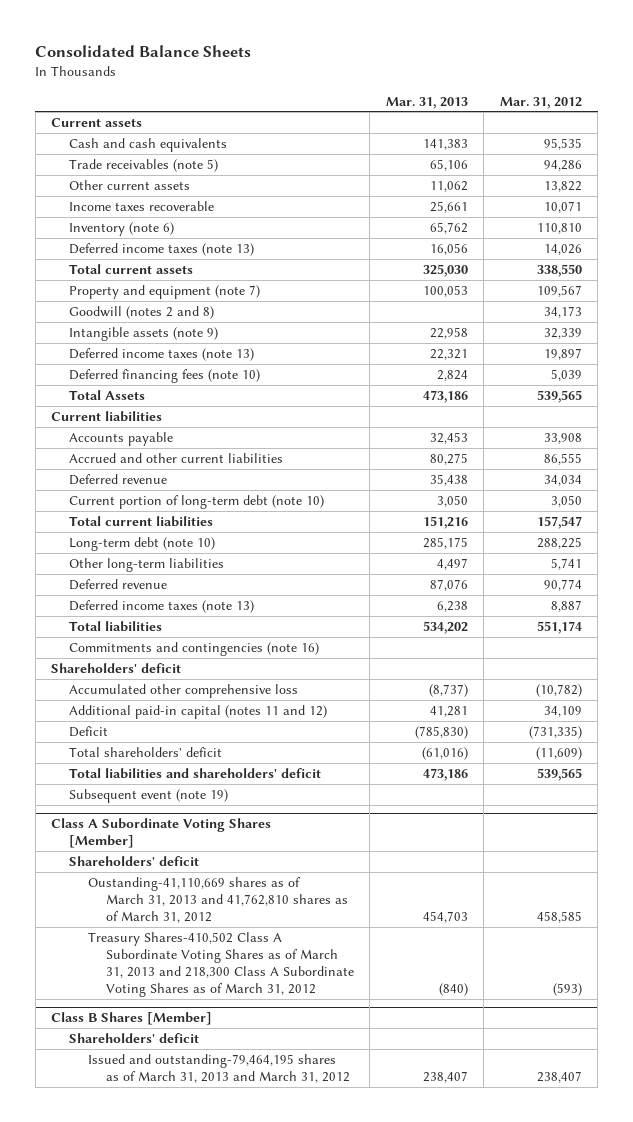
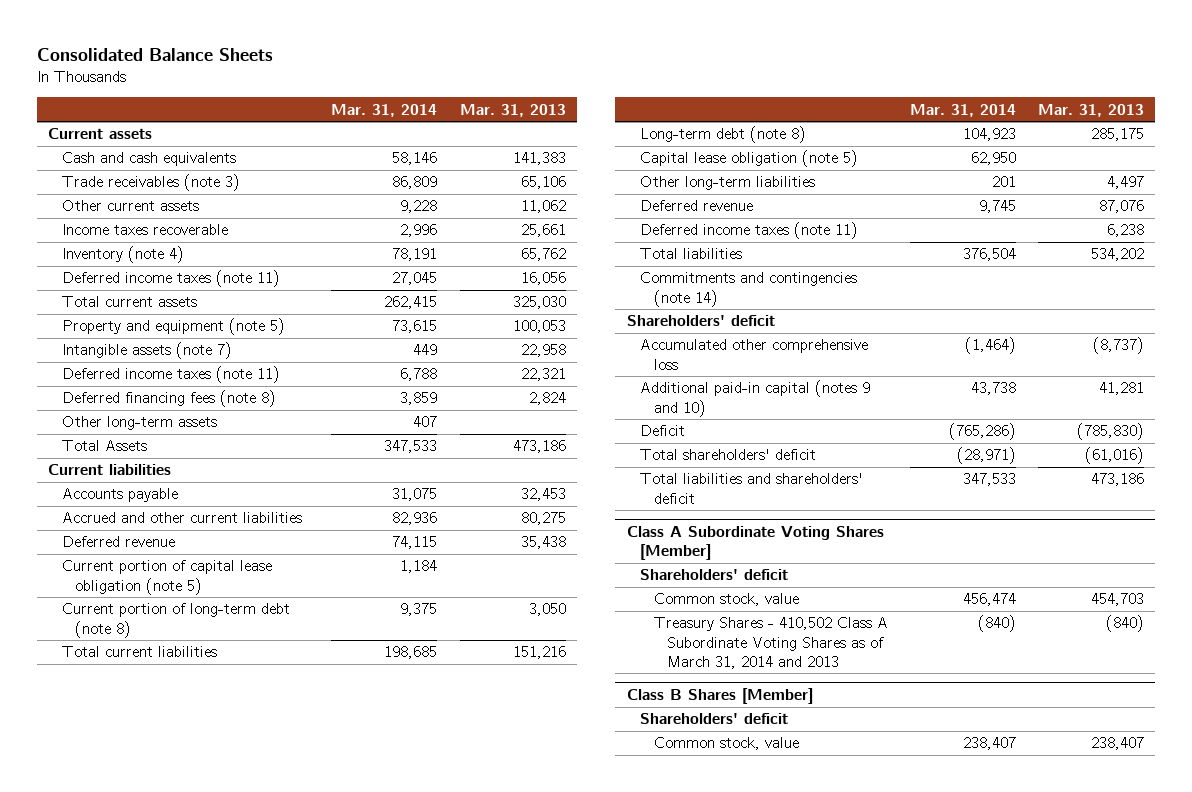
[499,96,582,109] Mar. 31, 2012 -> none
none -> [331,103,438,117] Mar. 31, 2014
[69,158,219,172] Trade receivables (note 5) -> [61,174,240,192] Trade receivables (note 3)
[69,221,175,236] Inventory (note 6) -> [61,246,184,264] Inventory (note 4)
[69,242,255,256] Deferred income taxes (note 13) -> [61,270,280,288] Deferred income taxes (note 11)
[69,305,215,319] Goodwill (notes 2 and 8) -> none
[69,284,261,299] Property and equipment (note 7) -> [61,318,285,336] Property and equipment (note 5)
[69,326,219,341] Intangible assets (note 9) -> [61,342,232,360] Intangible assets (note 7)
[69,347,255,361] Deferred income taxes (note 13) -> [61,366,280,384] Deferred income taxes (note 11)
[69,368,261,383] Deferred financing fees (note 10) -> [61,390,276,408] Deferred financing fees (note 8)
none -> [61,416,217,431] Other long-term assets
none -> [61,560,272,595] Current portion of capital lease obligation (note 5)
[69,494,325,509] Current portion of long-term debt (note 10) -> [61,603,290,638] Current portion of long-term debt (note 8)
[69,536,216,551] Long-term debt (note 10) -> [640,126,807,144] Long-term debt (note 8)
none -> [640,150,859,168] Capital lease obligation (note 5)
[69,599,255,613] Deferred income taxes (note 13) -> [640,222,859,240] Deferred income taxes (note 11)
[69,641,320,656] Commitments and contingencies (note 16) -> [640,272,858,307] Commitments and contingencies (note 14)
[69,704,328,719] Additional paid-in capital (notes 11 and 12) -> [640,380,871,417] Additional paid-in capital (notes 9 and 10)
[69,788,229,803] Subsequent event (note 19) -> none
[87,876,348,924] Oustanding-41,110,669 shares as of March 31, 2013 and 41,762,810 shares as of March 31, 2012 -> [653,593,799,607] Common stock, value
[87,931,354,998] Treasury Shares-410,502 Class A Subordinate Voting Shares as of March 31, 2013 and 218,300 Class A Subordinate Voting Shares as of March 31, 2012 -> [653,617,888,669] Treasury Shares - 410,502 Class A Subordinate Voting Shares as of March 31, 2014 and 2013
[87,1053,350,1083] Issued and outstanding-79,464,195 shares as of March 31, 2013 and March 31, 2012 -> [653,737,799,751] Common stock, value

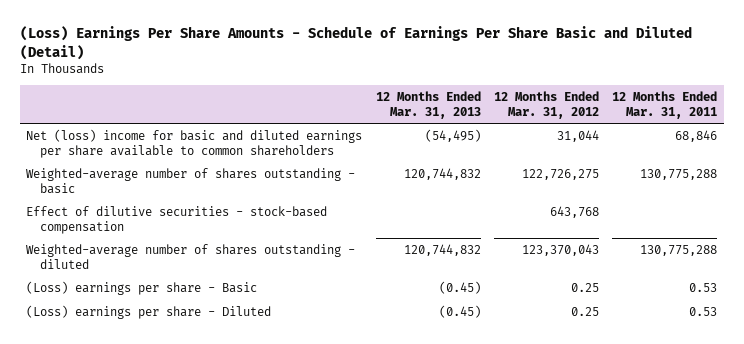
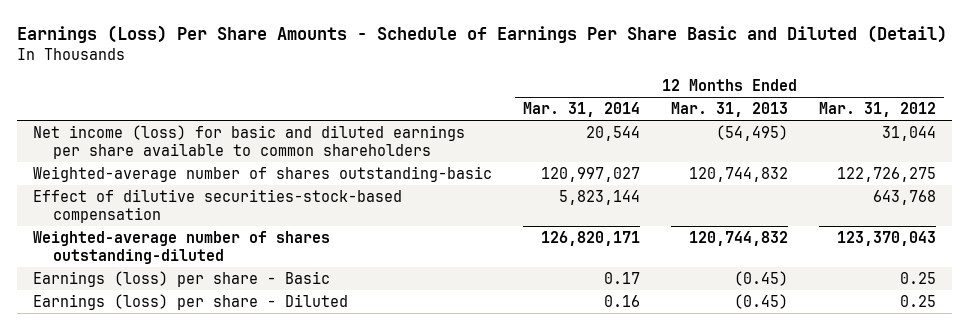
[19,26,692,60] (Loss) Earnings Per Share Amounts - Schedule of Earnings Per Share Basic and Diluted (Detail) -> [17,24,948,43] Earnings (Loss) Per Share Amounts - Schedule of Earnings Per Share Basic and Diluted (Detail)
[612,90,718,119] 12 Months Ended Mar. 31, 2011 -> none
none -> [522,101,640,117] Mar. 31, 2014
[26,128,363,158] Net (loss) income for basic and diluted earnings per share available to common shareholders -> [32,124,465,159] Net income (loss) for basic and diluted earnings per share available to common shareholders
[26,167,356,194] Weighted-average number of shares outstanding - basic -> [32,165,492,182] Weighted-average number of shares outstanding-basic
[26,205,328,234] Effect of dilutive securities - stock-based compensation -> [32,188,402,223] Effect of dilutive securities-stock-based compensation
[26,243,356,269] Weighted-average number of shares outstanding - diluted -> [32,230,330,264] Weighted-average number of shares outstanding-diluted
[26,280,258,295] (Loss) earnings per share - Basic -> [32,270,330,287] Earnings (loss) per share - Basic
[26,304,272,319] (Loss) earnings per share - Diluted -> [32,293,348,310] Earnings (loss) per share - Diluted

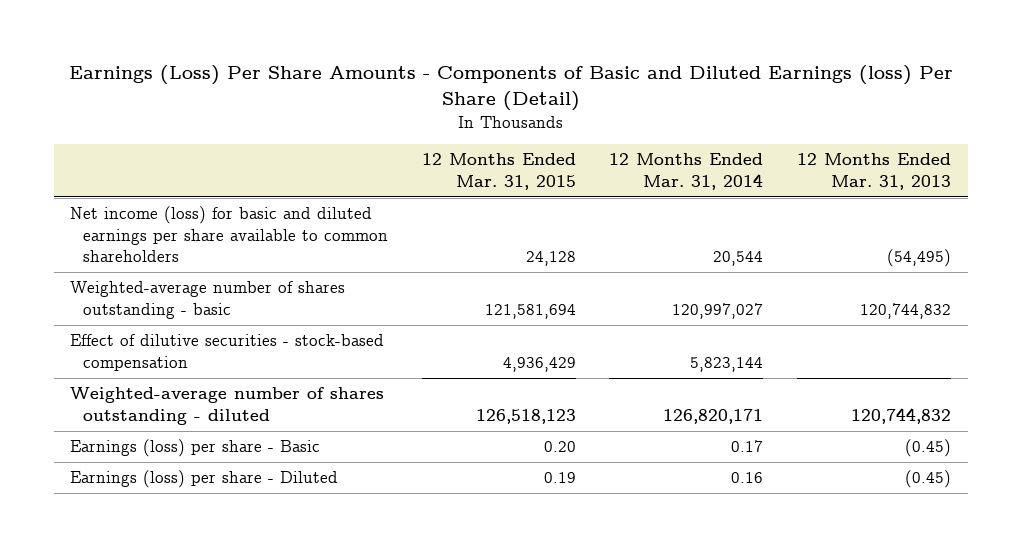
[17,24,948,43] Earnings (Loss) Per Share Amounts - Schedule of Earnings Per Share Basic and Diluted (Detail) -> [68,65,953,112] Earnings (Loss) Per Share Amounts - Components of Basic and Diluted Earnings (loss) Per Share (Detail)
[819,101,937,117] Mar. 31, 2012 -> none
none -> [421,153,576,191] 12 Months Ended Mar. 31, 2015
[32,165,492,182] Weighted-average number of shares outstanding-basic -> [70,281,346,319] Weighted-average number of shares outstanding - basic
[32,188,402,223] Effect of dilutive securities-stock-based compensation -> [70,334,385,371] Effect of dilutive securities - stock-based compensation
[32,230,330,264] Weighted-average number of shares outstanding-diluted -> [70,387,385,425] Weighted-average number of shares outstanding - diluted

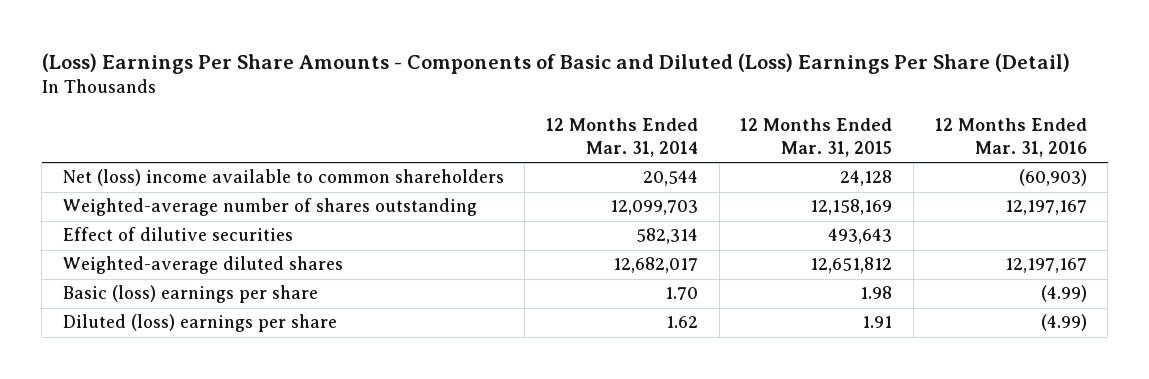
[68,65,953,112] Earnings (Loss) Per Share Amounts - Components of Basic and Diluted Earnings (loss) Per Share (Detail) -> [41,53,1070,75] (Loss) Earnings Per Share Amounts - Components of Basic and Diluted (Loss) Earnings Per Share (Detail)
[796,153,951,191] 12 Months Ended Mar. 31, 2013 -> none
none -> [934,118,1087,157] 12 Months Ended Mar. 31, 2016
[70,206,389,263] Net income (loss) for basic and diluted earnings per share available to common shareholders -> [62,169,504,187] Net (loss) income available to common shareholders
[70,281,346,319] Weighted-average number of shares outstanding - basic -> [62,198,477,217] Weighted-average number of shares outstanding
[484,303,576,319] 121,581,694 -> [810,199,893,216] 12,158,169
[672,302,764,319] 120,997,027 -> [610,200,699,216] 12,099,703
[70,334,385,371] Effect of dilutive securities - stock-based compensation -> [62,227,293,242] Effect of dilutive securities
[502,356,576,372] 4,936,429 -> [828,228,893,245] 493,643
[690,356,764,372] 5,823,144 -> [636,228,699,245] 582,314
[70,387,385,425] Weighted-average number of shares outstanding - diluted -> [62,256,343,275] Weighted-average diluted shares
[475,408,576,424] 126,518,123 -> [810,257,893,274] 12,651,812
[663,408,764,424] 126,820,171 -> [613,257,699,274] 12,682,017
[70,439,321,458] Earnings (loss) per share - Basic -> [62,285,318,304] Basic (loss) earnings per share
[543,441,576,453] 0.20 -> [860,286,893,300] 1.98
[731,440,764,453] 0.17 -> [665,287,699,301] 1.70
[70,470,339,489] Earnings (loss) per share - Diluted -> [62,314,337,333] Diluted (loss) earnings per share
[543,472,576,484] 0.19 -> [862,316,893,329] 1.91
[731,472,764,484] 0.16 -> [666,316,699,329] 1.62

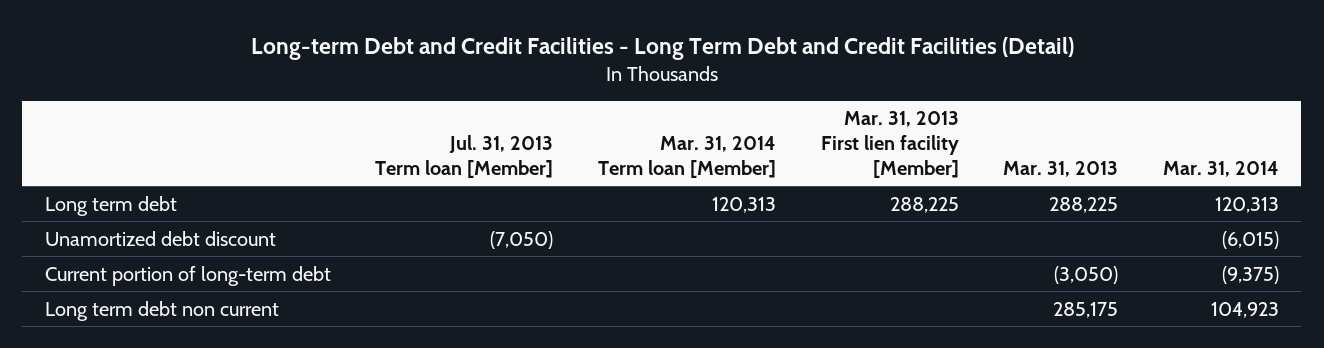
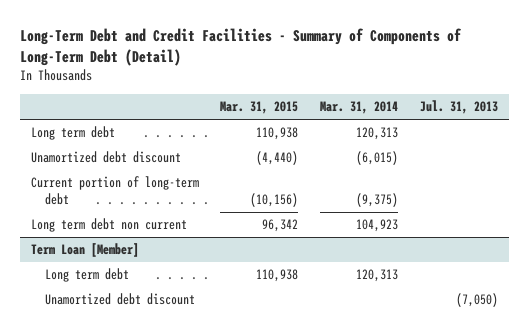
[250,36,1074,60] Long-term Debt and Credit Facilities - Long Term Debt and Credit Facilities (Detail) -> [19,27,462,66] Long-Term Debt and Credit Facilities - Summary of Components of Long-Term Debt (Detail)
[375,134,554,178] Jul. 31, 2013 Term loan [Member] -> none
[597,135,776,178] Mar. 31, 2014 Term loan [Member] -> none
[820,111,959,178] Mar. 31, 2013 First lien facility [Member] -> none
[1003,160,1119,177] Mar. 31, 2013 -> none
none -> [220,101,299,115] Mar. 31, 2015
none -> [419,100,498,115] Jul. 31, 2013
none -> [30,243,139,258] Term Loan [Member]
none -> [44,268,129,283] Long term debt
none -> [44,293,195,306] Unamortized debt discount

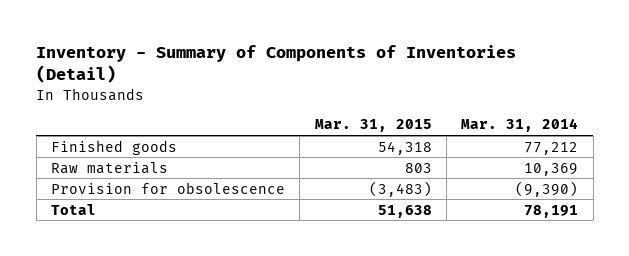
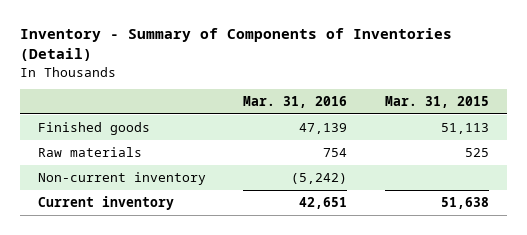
[461,118,579,133] Mar. 31, 2014 -> none
none -> [243,96,348,109] Mar. 31, 2016
[51,181,286,194] Provision for obsolescence -> none
[377,140,432,155] 54,318 -> [440,122,489,134] 51,113
[404,162,432,173] 803 -> [464,147,489,157] 525
none -> [38,171,207,185] Non-current inventory
[51,203,97,215] Total -> [38,195,175,210] Current inventory

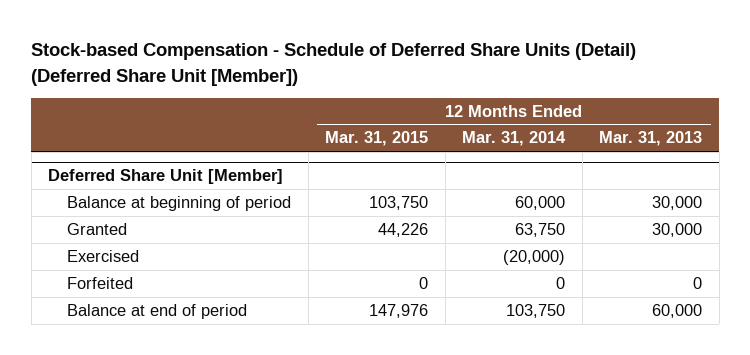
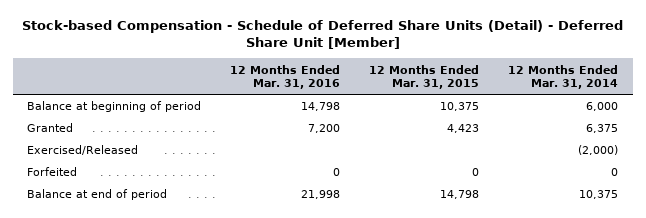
[31,43,637,86] Stock-based Compensation - Schedule of Deferred Share Units (Detail) (Deferred Share Unit [Member]) -> [21,20,623,50] Stock-based Compensation - Schedule of Deferred Share Units (Detail) - Deferred Share Unit [Member]
[599,131,703,147] Mar. 31, 2013 -> none
none -> [230,64,341,90] 12 Months Ended Mar. 31, 2016
[48,169,284,185] Deferred Share Unit [Member] -> none
[369,195,429,210] 103,750 -> [440,102,480,112] 10,375
[515,195,566,210] 60,000 -> [586,102,619,112] 6,000
[378,222,429,237] 44,226 -> [447,124,480,134] 4,423
[515,222,566,237] 63,750 -> [586,124,619,134] 6,375
[67,249,140,262] Exercised -> [27,145,139,156] Exercised/Released
[503,249,566,265] (20,000) -> [578,145,619,156] (2,000)
[369,303,429,318] 147,976 -> [440,190,480,200] 14,798
[506,303,566,318] 103,750 -> [579,190,619,200] 10,375

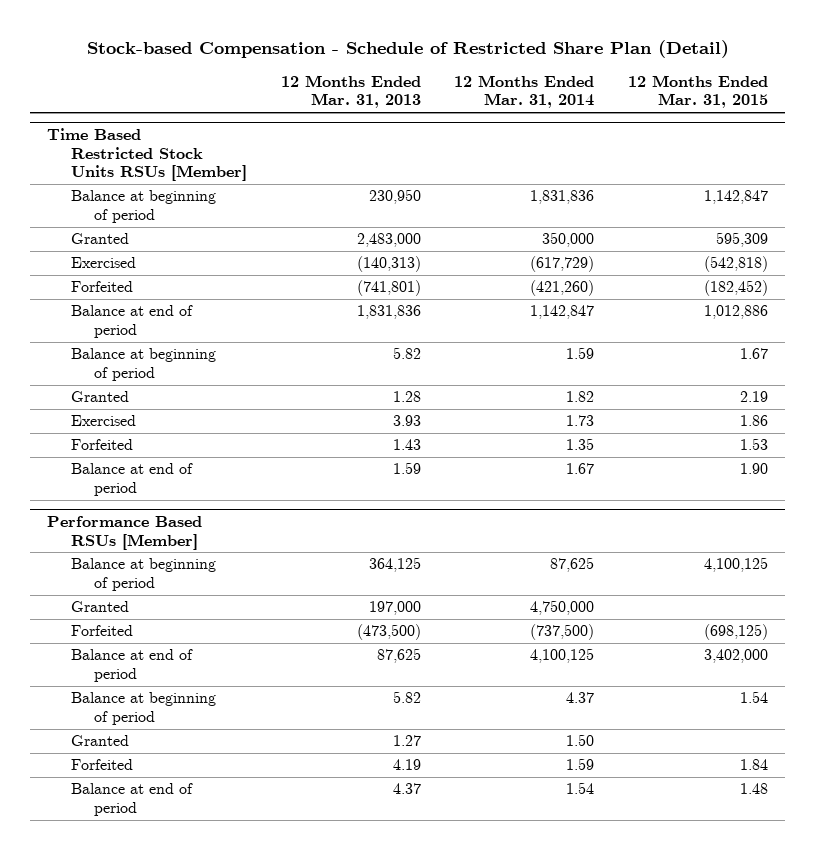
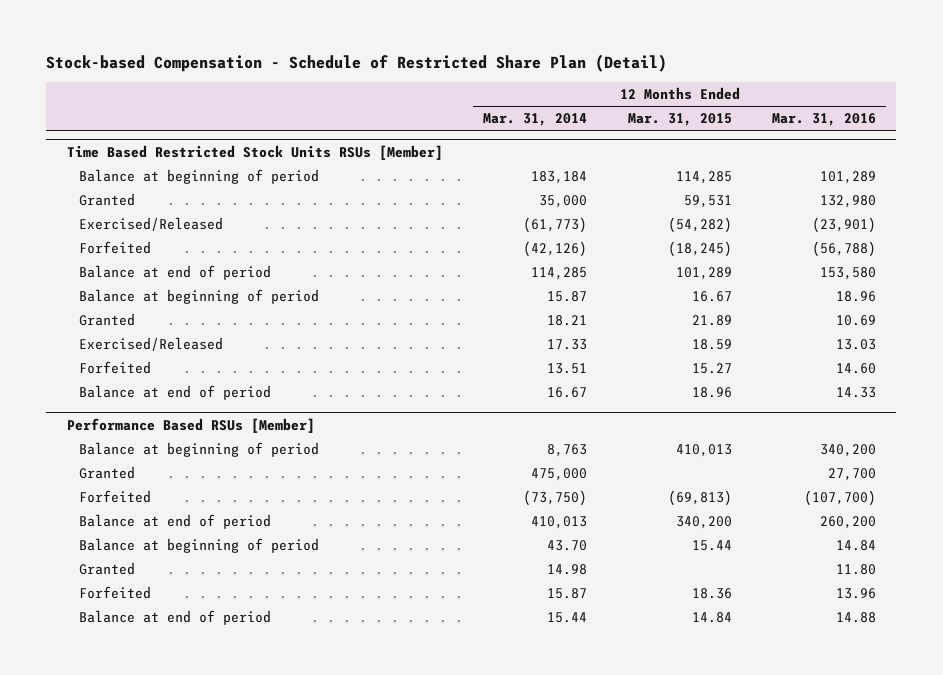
[280,74,421,109] 12 Months Ended Mar. 31, 2013 -> none
none -> [771,113,876,127] Mar. 31, 2016
[530,190,595,205] 1,831,836 -> [531,170,588,184] 183,184
[704,190,769,205] 1,142,847 -> [675,170,732,184] 114,285
[542,232,595,248] 350,000 -> [539,194,588,208] 35,000
[716,232,769,248] 595,309 -> [683,194,732,208] 59,531
[70,257,136,269] Exercised -> [79,216,224,231] Exercised/Released
[530,256,595,273] (617,729) -> [523,216,588,233] (61,773)
[704,256,769,273] (542,818) -> [667,216,732,233] (54,282)
[530,280,595,297] (421,260) -> [523,240,588,257] (42,126)
[704,280,769,297] (182,452) -> [667,240,732,257] (18,245)
[530,305,595,320] 1,142,847 -> [531,266,588,280] 114,285
[704,305,769,320] 1,012,886 -> [675,266,732,280] 101,289
[566,347,595,360] 1.59 -> [547,290,588,302] 15.87
[740,348,769,360] 1.67 -> [691,290,732,302] 16.67
[566,391,595,403] 1.82 -> [547,314,588,326] 18.21
[740,391,769,403] 2.19 -> [691,314,732,326] 21.89
[70,415,136,427] Exercised -> [79,336,224,351] Exercised/Released
[566,415,595,427] 1.73 -> [547,338,588,350] 17.33
[740,415,769,427] 1.86 -> [691,338,732,350] 18.59
[566,438,595,451] 1.35 -> [547,362,588,374] 13.51
[740,438,769,451] 1.53 -> [691,362,732,374] 15.27
[566,463,595,475] 1.67 -> [547,386,588,398] 16.67
[740,463,769,475] 1.90 -> [691,386,732,398] 18.96
[550,557,595,573] 87,625 -> [547,443,588,457] 8,763
[704,557,769,573] 4,100,125 -> [675,443,732,457] 410,013
[530,600,595,616] 4,750,000 -> [531,467,588,481] 475,000
[530,624,595,641] (737,500) -> [523,489,588,506] (73,750)
[704,624,769,641] (698,125) -> [667,489,732,506] (69,813)
[530,648,595,664] 4,100,125 -> [531,515,588,529] 410,013
[704,649,769,664] 3,402,000 -> [675,515,732,529] 340,200
[566,692,595,704] 4.37 -> [547,539,588,551] 43.70
[740,691,769,704] 1.54 -> [691,539,732,551] 15.44
[566,734,595,747] 1.50 -> [547,563,588,575] 14.98
[566,758,595,771] 1.59 -> [547,587,588,599] 15.87
[740,759,769,771] 1.84 -> [691,587,732,599] 18.36
[566,782,595,795] 1.54 -> [547,611,588,623] 15.44
[740,783,769,795] 1.48 -> [691,611,732,623] 14.84

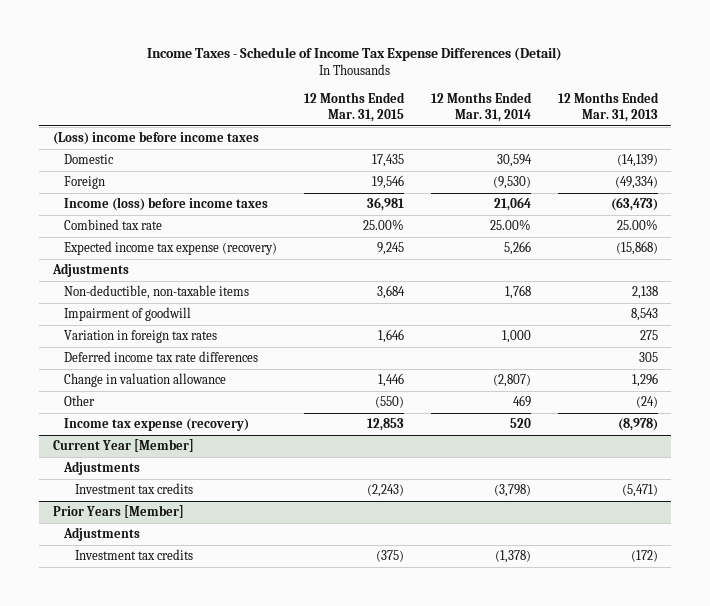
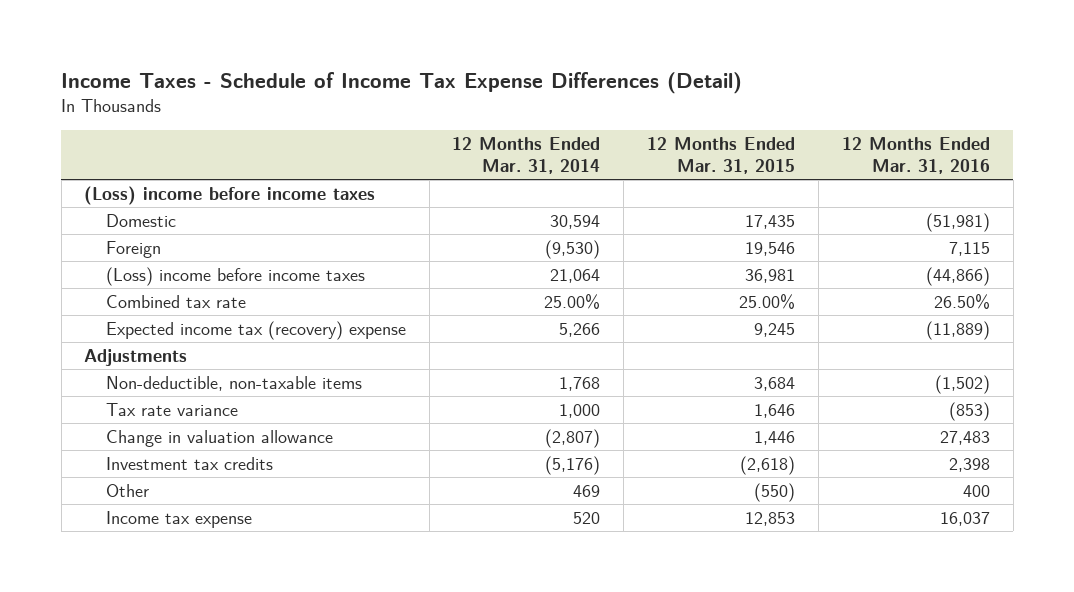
[557,91,659,122] 12 Months Ended Mar. 31, 2013 -> none
none -> [841,136,990,174] 12 Months Ended Mar. 31, 2016
[63,197,268,212] Income (loss) before income taxes -> [105,266,365,286] (Loss) income before income taxes
[63,241,277,256] Expected income tax expense (recovery) -> [105,320,406,340] Expected income tax (recovery) expense
[63,307,191,322] Impairment of goodwill -> none
[63,351,258,363] Deferred income tax rate differences -> none
[63,330,217,344] Variation in foreign tax rates -> [105,402,238,416] Tax rate variance
none -> [105,456,273,470] Investment tax credits
[52,439,194,453] Current Year [Member] -> none
[62,461,140,476] Adjustments -> none
[74,483,193,495] Investment tax credits -> none
[52,505,184,519] Prior Years [Member] -> none
[62,527,140,542] Adjustments -> none
[74,549,193,561] Investment tax credits -> none
[63,418,249,432] Income tax expense (recovery) -> [105,510,252,528] Income tax expense

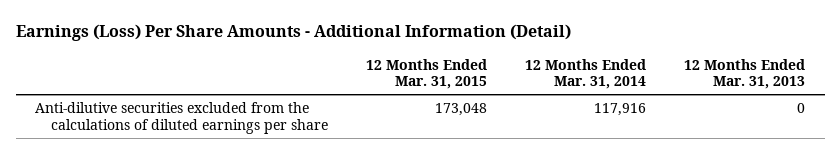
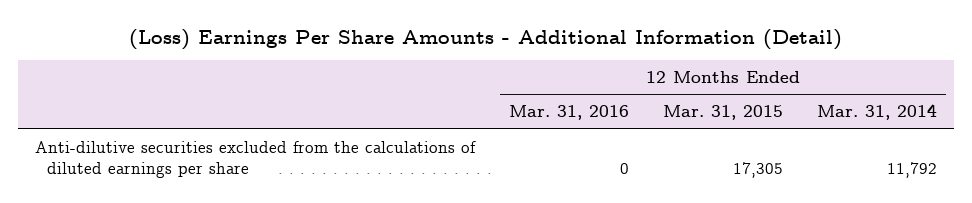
[15,24,571,42] Earnings (Loss) Per Share Amounts - Additional Information (Detail) -> [128,28,842,50] (Loss) Earnings Per Share Amounts - Additional Information (Detail)
[684,58,806,90] 12 Months Ended Mar. 31, 2013 -> none
none -> [508,105,629,121] Mar. 31, 2016
[435,103,488,117] 173,048 -> [733,161,784,178] 17,305
[594,103,647,117] 117,916 -> [887,161,938,178] 11,792

